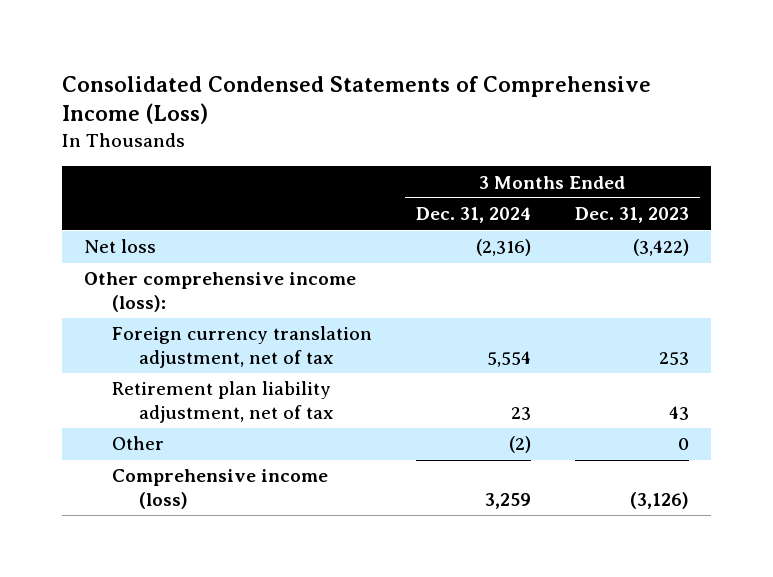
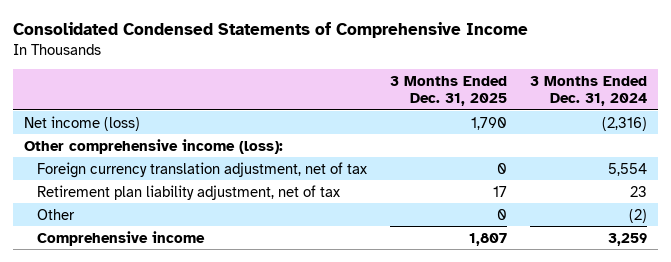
[62,75,652,125] Consolidated Condensed Statements of Comprehensive Income (Loss) -> [12,22,528,39] Consolidated Condensed Statements of Comprehensive Income
[574,207,689,224] Dec. 31, 2023 -> none
none -> [389,75,507,106] 3 Months Ended Dec. 31, 2025
[84,239,157,254] Net loss -> [24,115,141,131] Net income (loss)
[111,469,328,509] Comprehensive income (loss) -> [36,230,205,246] Comprehensive income

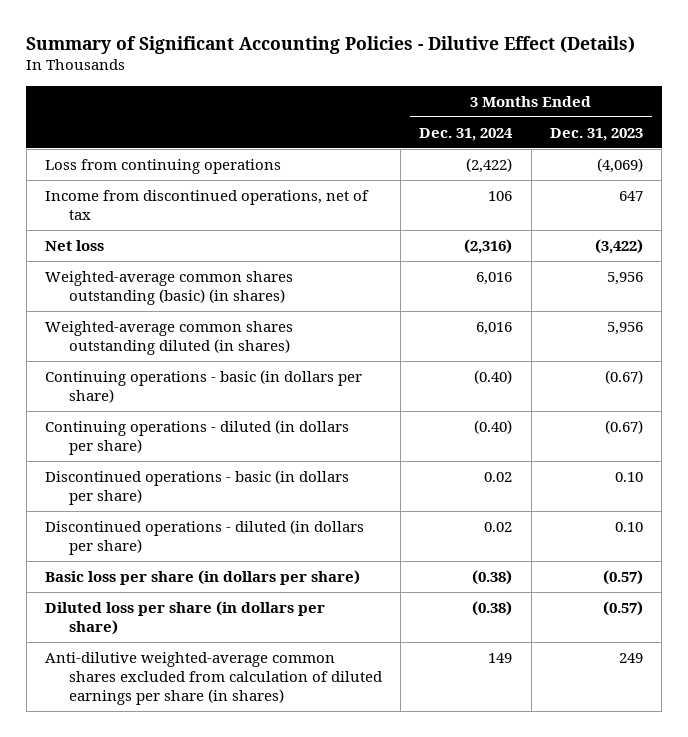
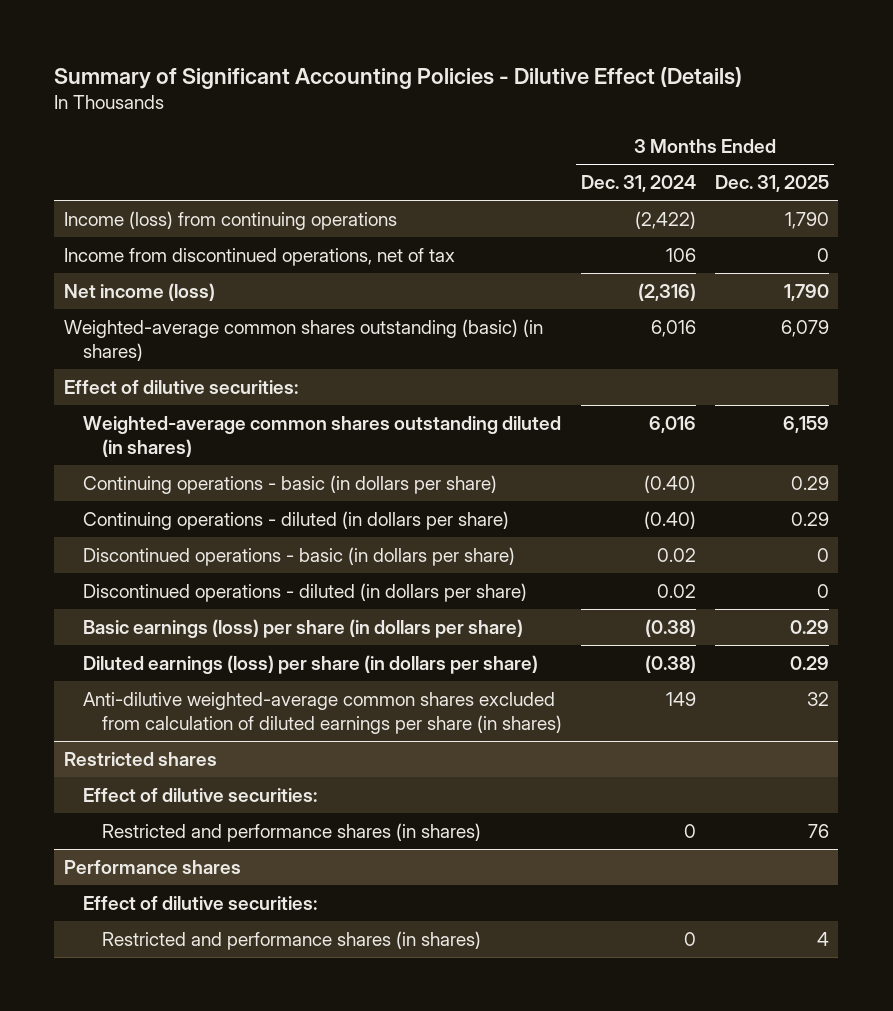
[550,127,644,141] Dec. 31, 2023 -> none
none -> [714,175,829,193] Dec. 31, 2025
[45,158,282,174] Loss from continuing operations -> [63,210,397,230] Income (loss) from continuing operations
[45,239,105,251] Net loss -> [63,282,215,301] Net income (loss)
none -> [63,379,298,394] Effect of dilutive securities:
[45,569,361,585] Basic loss per share (in dollars per share) -> [82,618,523,638] Basic earnings (loss) per share (in dollars per share)
[45,600,326,635] Diluted loss per share (in dollars per share) -> [82,654,538,674] Diluted earnings (loss) per share (in dollars per share)
none -> [63,751,217,766] Restricted shares
none -> [82,787,317,802] Effect of dilutive securities:
none -> [101,822,481,842] Restricted and performance shares (in shares)
none -> [63,859,241,874] Performance shares
none -> [82,895,317,910] Effect of dilutive securities:
none -> [101,930,481,950] Restricted and performance shares (in shares)

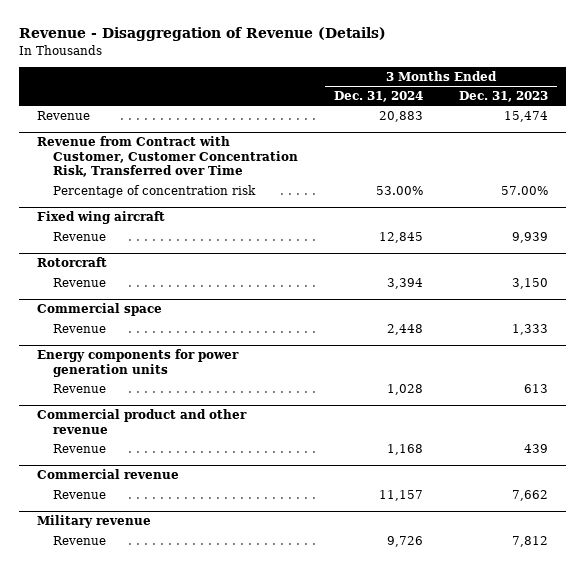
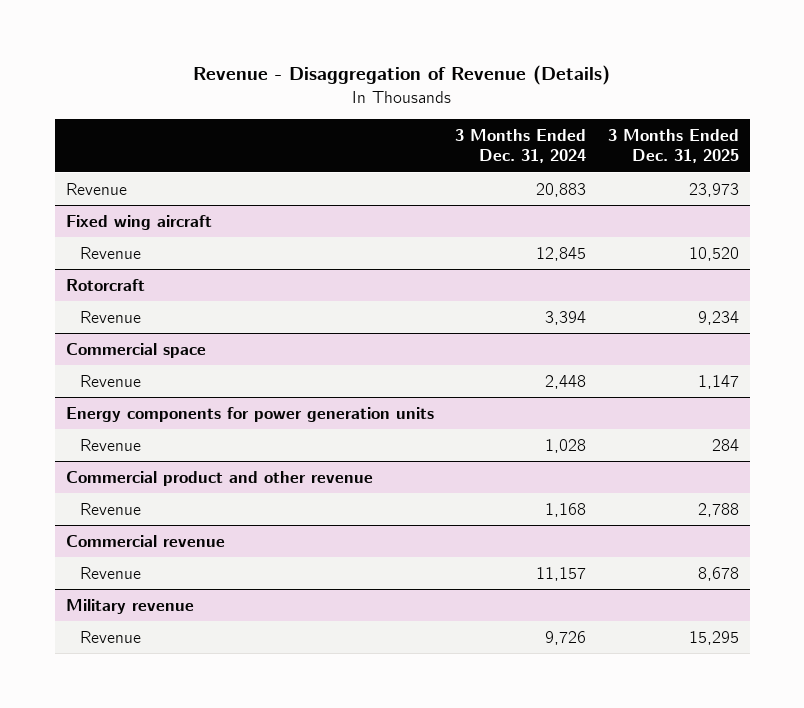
[459,91,549,103] Dec. 31, 2023 -> none
none -> [607,128,739,164] 3 Months Ended Dec. 31, 2025
[37,136,299,178] Revenue from Contract with Customer, Customer Concentration Risk, Transferred over Time -> none
[53,185,257,199] Percentage of concentration risk -> none

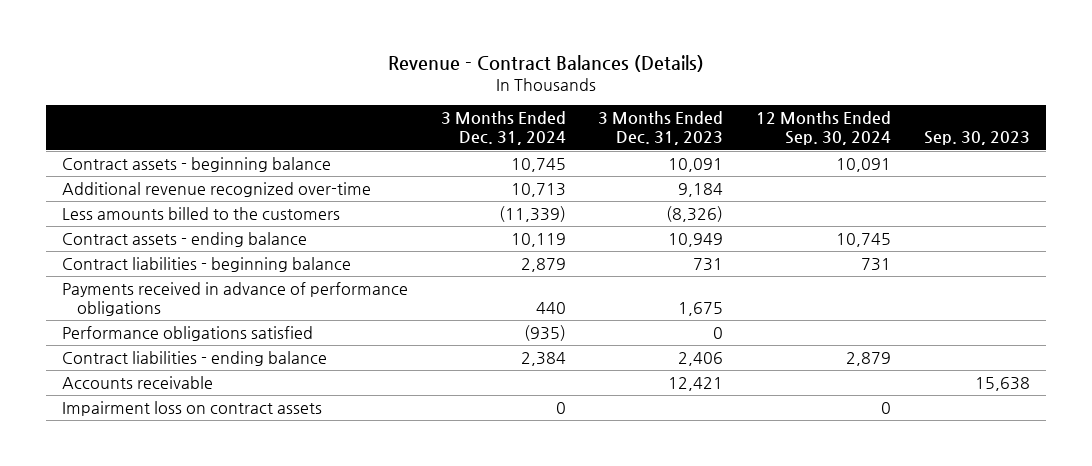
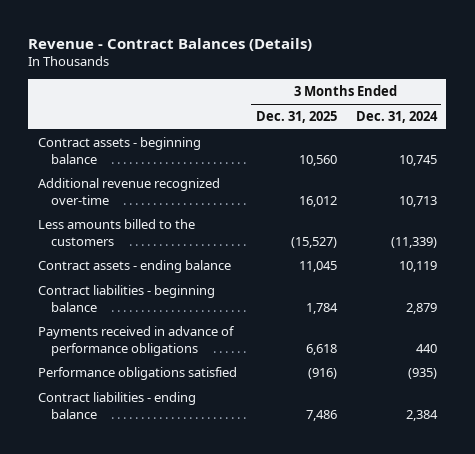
[598,111,724,146] 3 Months Ended Dec. 31, 2023 -> none
[756,111,892,146] 12 Months Ended Sep. 30, 2024 -> none
[923,131,1030,146] Sep. 30, 2023 -> none
none -> [255,111,337,124] Dec. 31, 2025
[61,375,213,389] Accounts receivable -> none
[61,400,322,416] Impairment loss on contract assets -> none

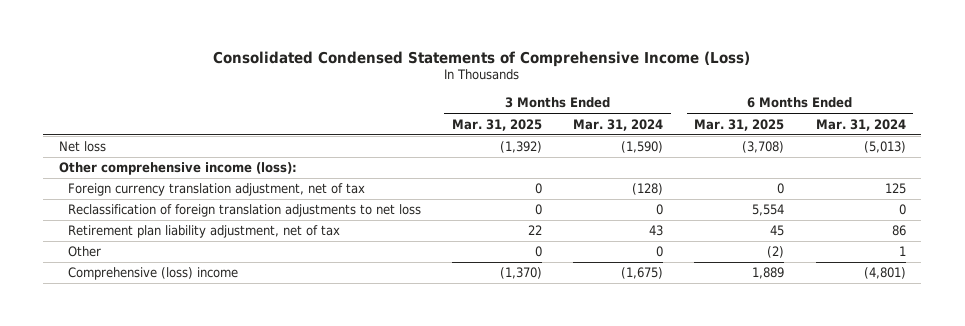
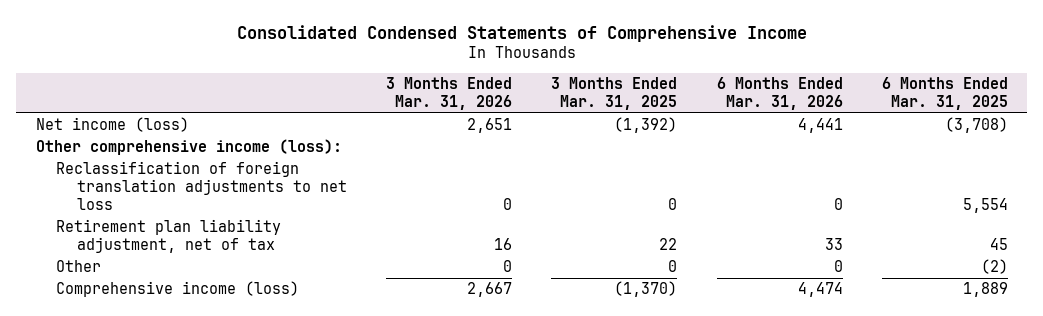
[213,50,751,67] Consolidated Condensed Statements of Comprehensive Income (Loss) -> [236,24,807,42] Consolidated Condensed Statements of Comprehensive Income
[573,118,664,131] Mar. 31, 2024 -> none
[815,118,906,131] Mar. 31, 2024 -> none
none -> [386,76,513,110] 3 Months Ended Mar. 31, 2026
none -> [716,76,843,110] 6 Months Ended Mar. 31, 2026
[58,141,106,153] Net loss -> [35,117,189,133] Net income (loss)
[67,183,365,197] Foreign currency translation adjustment, net of tax -> none
[67,267,238,281] Comprehensive (loss) income -> [56,281,300,298] Comprehensive income (loss)

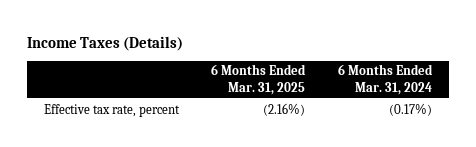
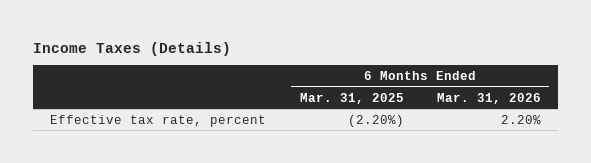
[338,64,434,95] 6 Months Ended Mar. 31, 2024 -> none
none -> [437,92,542,104] Mar. 31, 2026
[263,102,306,116] (2.16%) -> [347,114,404,127] (2.20%)

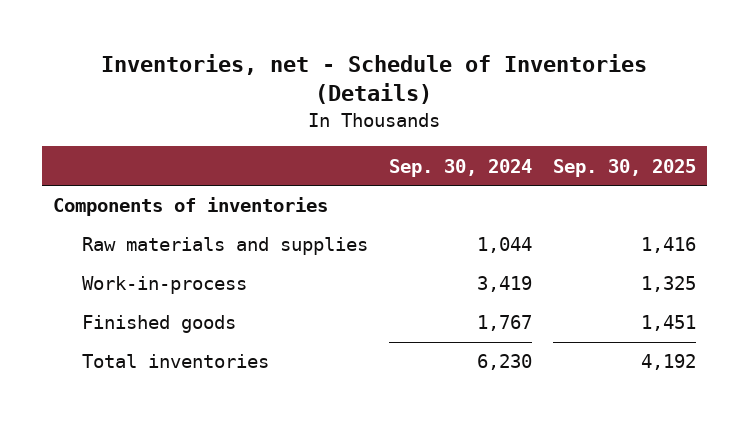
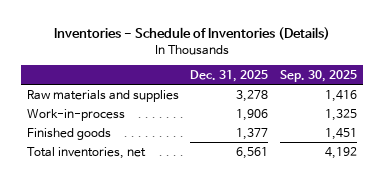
[101,53,648,105] Inventories, net - Schedule of Inventories (Details) -> [53,27,330,41] Inventories - Schedule of Inventories (Details)
[388,158,532,177] Sep. 30, 2024 -> none
none -> [190,69,269,82] Dec. 31, 2025
[52,197,328,217] Components of inventories -> none
[81,354,269,369] Total inventories -> [26,146,146,159] Total inventories, net

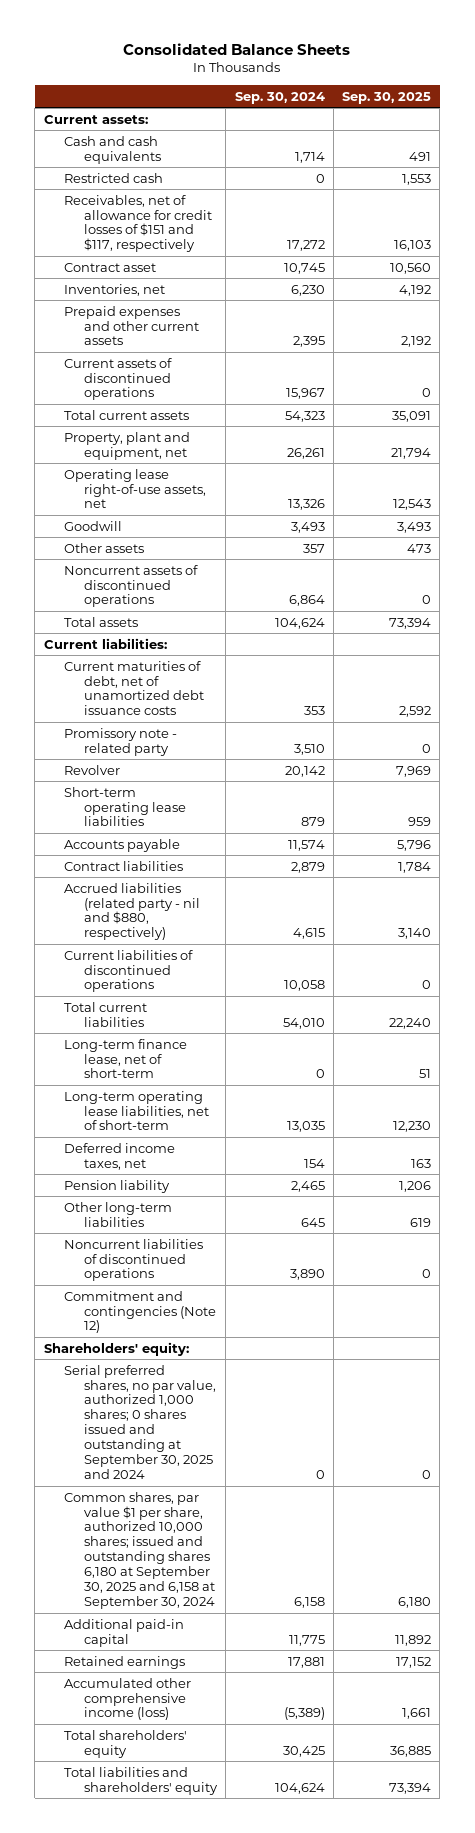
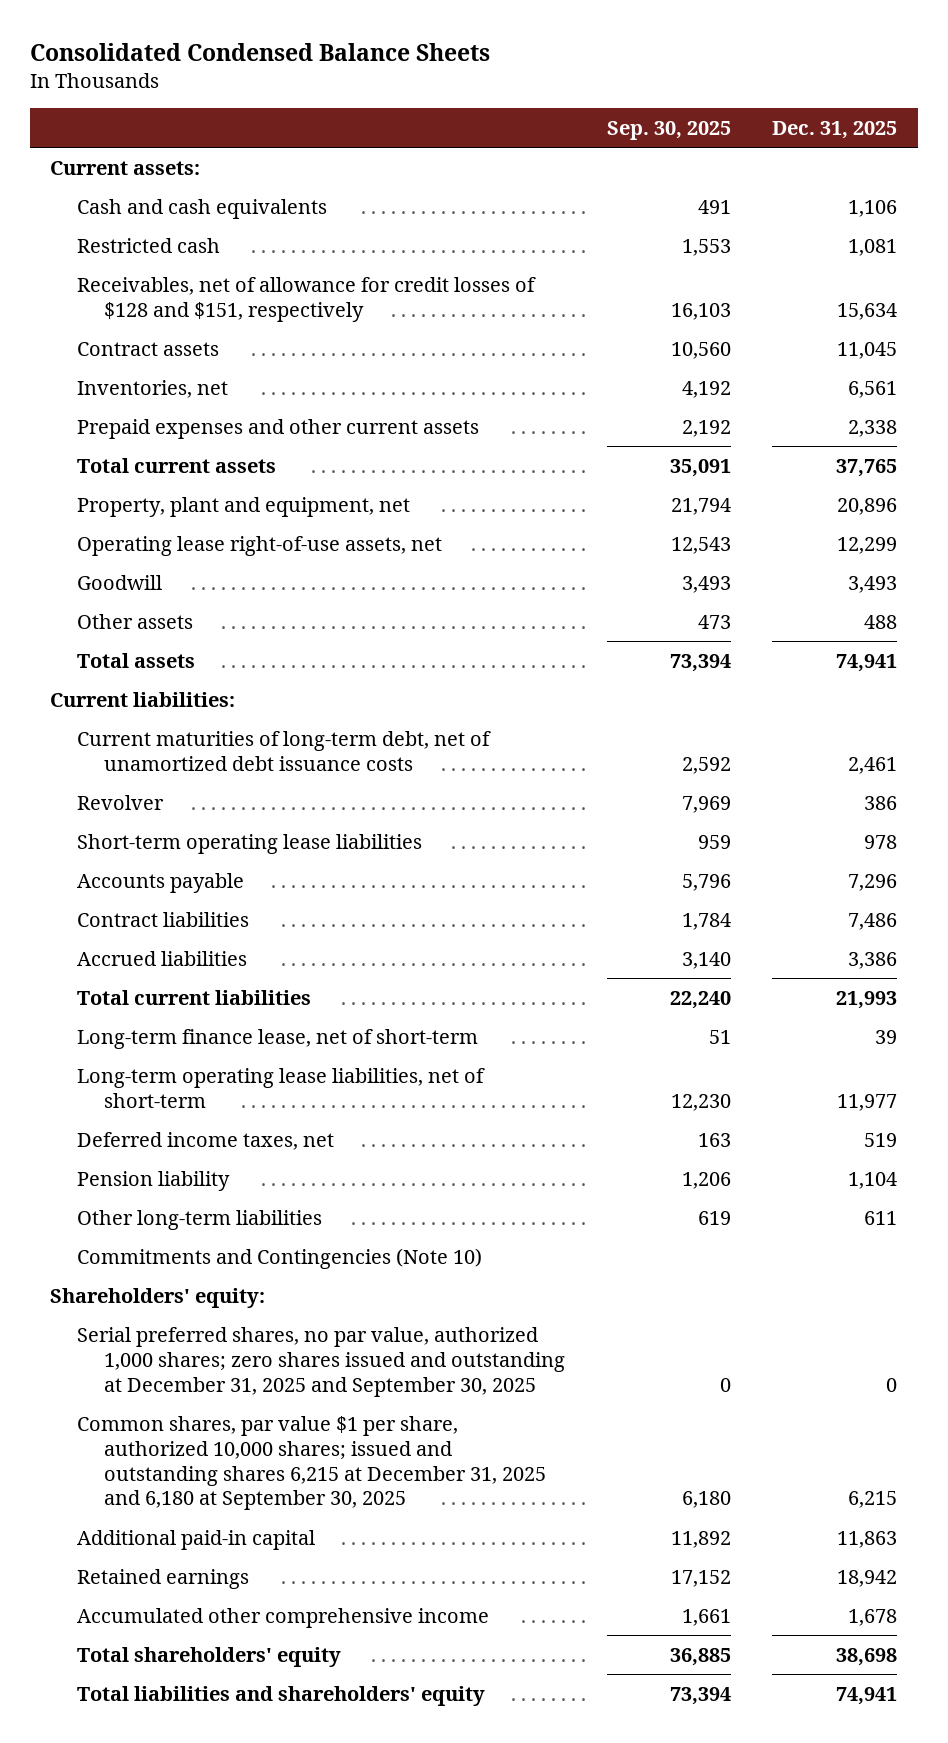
[123,42,351,55] Consolidated Balance Sheets -> [29,42,490,61] Consolidated Condensed Balance Sheets
[234,91,325,104] Sep. 30, 2024 -> none
none -> [772,120,898,139] Dec. 31, 2025
[63,194,213,253] Receivables, net of allowance for credit losses of $151 and $117, respectively -> [77,276,537,322] Receivables, net of allowance for credit losses of $128 and $151, respectively
[63,262,156,272] Contract asset -> [77,341,220,356] Contract assets
[63,357,172,401] Current assets of discontinued operations -> none
[63,564,198,608] Noncurrent assets of discontinued operations -> none
[63,727,177,756] Promissory note - related party -> none
[63,660,205,716] Current maturities of debt, net of unamortized debt issuance costs -> [77,730,492,771] Current maturities of long-term debt, net of unamortized debt issuance costs
[63,949,193,993] Current liabilities of discontinued operations -> none
[63,882,201,941] Accrued liabilities (related party - nil and $880, respectively) -> [77,950,248,966] Accrued liabilities
[63,1238,203,1282] Noncurrent liabilities of discontinued operations -> none
[63,1290,217,1334] Commitment and contingencies (Note 12) -> [77,1247,483,1269] Commitments and Contingencies (Note 10)
[63,1364,217,1480] Serial preferred shares, no par value, authorized 1,000 shares; 0 shares issued and outstanding at September 30, 2025 and 2024 -> [77,1326,566,1397] Serial preferred shares, no par value, authorized 1,000 shares; zero shares issued and outstanding at December 31, 2025 and September 30, 2025
[63,1491,216,1610] Common shares, par value $1 per share, authorized 10,000 shares; issued and outstanding shares 6,180 at September 30, 2025 and 6,158 at September 30, 2024 -> [77,1415,547,1511] Common shares, par value $1 per share, authorized 10,000 shares; issued and outstanding shares 6,215 at December 31, 2025 and 6,180 at September 30, 2025
[63,1677,191,1721] Accumulated other comprehensive income (loss) -> [77,1607,490,1628] Accumulated other comprehensive income

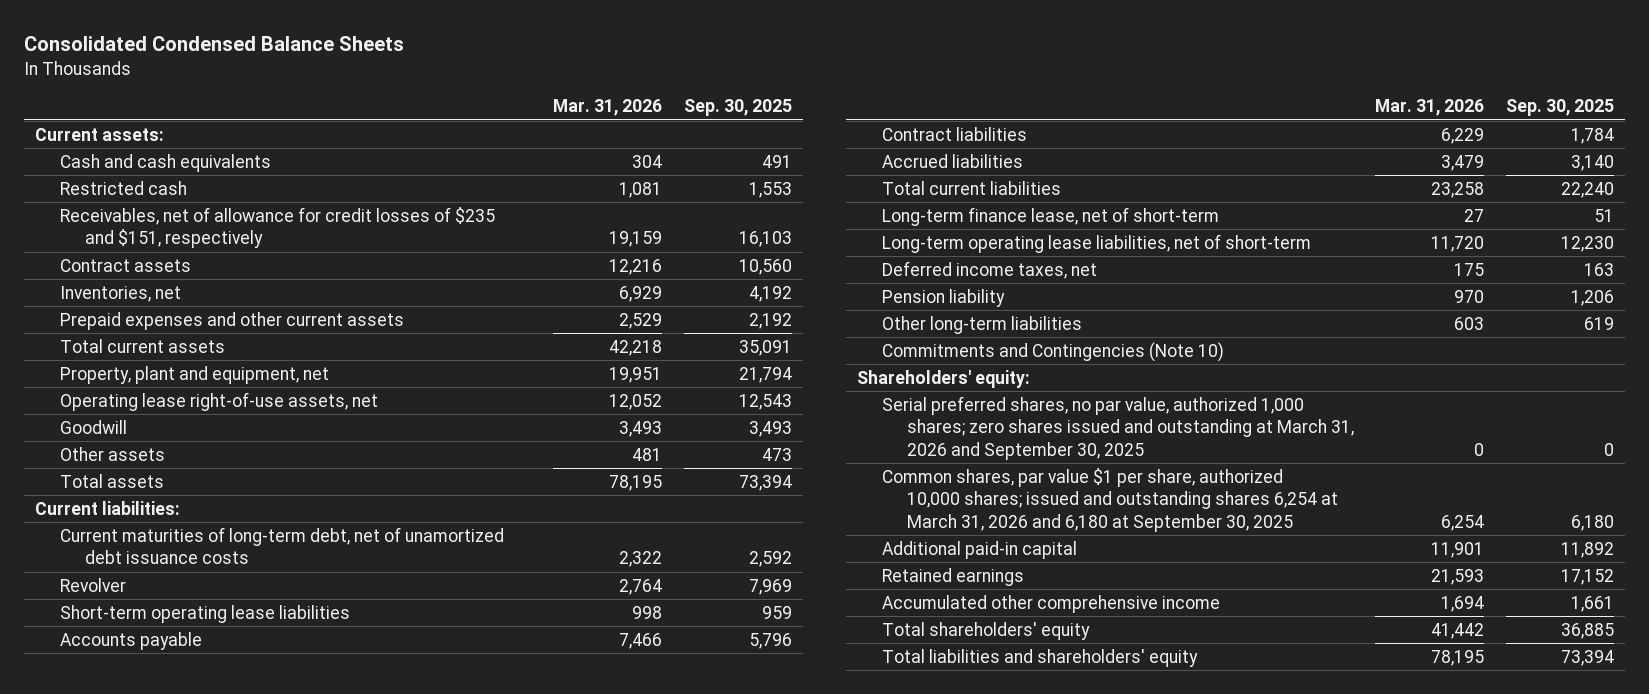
[772,120,898,139] Dec. 31, 2025 -> none
none -> [553,99,663,117] Mar. 31, 2026
[77,276,537,322] Receivables, net of allowance for credit losses of $128 and $151, respectively -> [59,206,495,249] Receivables, net of allowance for credit losses of $235 and $151, respectively
[77,1326,566,1397] Serial preferred shares, no par value, authorized 1,000 shares; zero shares issued and outstanding at December 31, 2025 and September 30, 2025 -> [881,395,1354,460] Serial preferred shares, no par value, authorized 1,000 shares; zero shares issued and outstanding at March 31, 2026 and September 30, 2025
[77,1415,547,1511] Common shares, par value $1 per share, authorized 10,000 shares; issued and outstanding shares 6,215 at December 31, 2025 and 6,180 at September 30, 2025 -> [881,467,1338,532] Common shares, par value $1 per share, authorized 10,000 shares; issued and outstanding shares 6,254 at March 31, 2026 and 6,180 at September 30, 2025

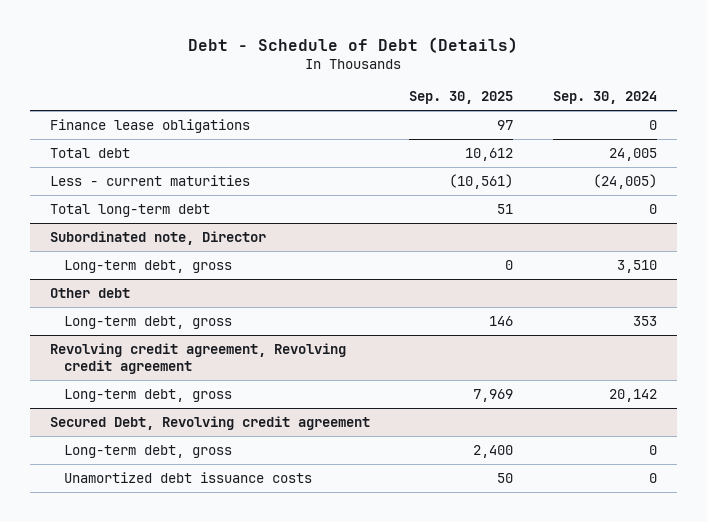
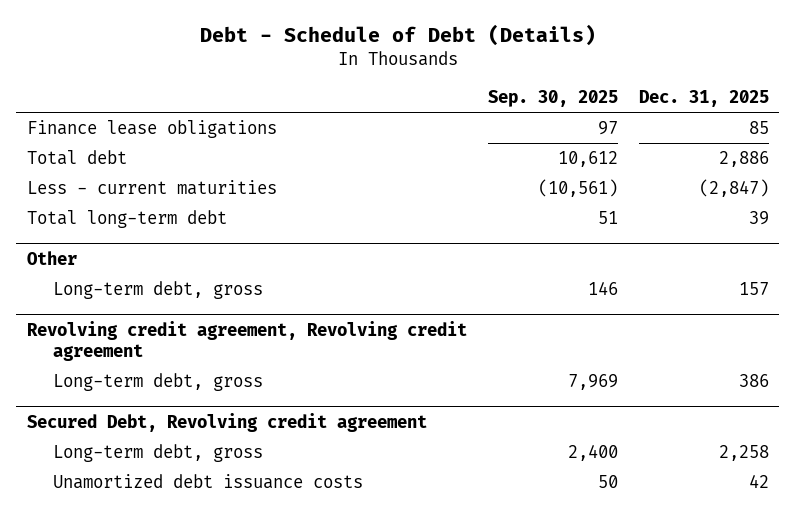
[553,91,658,105] Sep. 30, 2024 -> none
none -> [638,90,769,108] Dec. 31, 2025
[49,230,266,245] Subordinated note, Director -> none
[64,259,233,273] Long-term debt, gross -> none
[49,287,130,298] Other debt -> [26,250,77,265] Other

